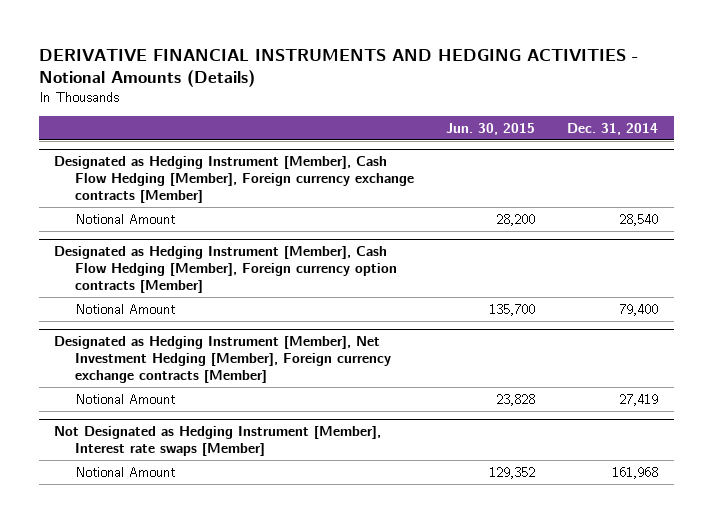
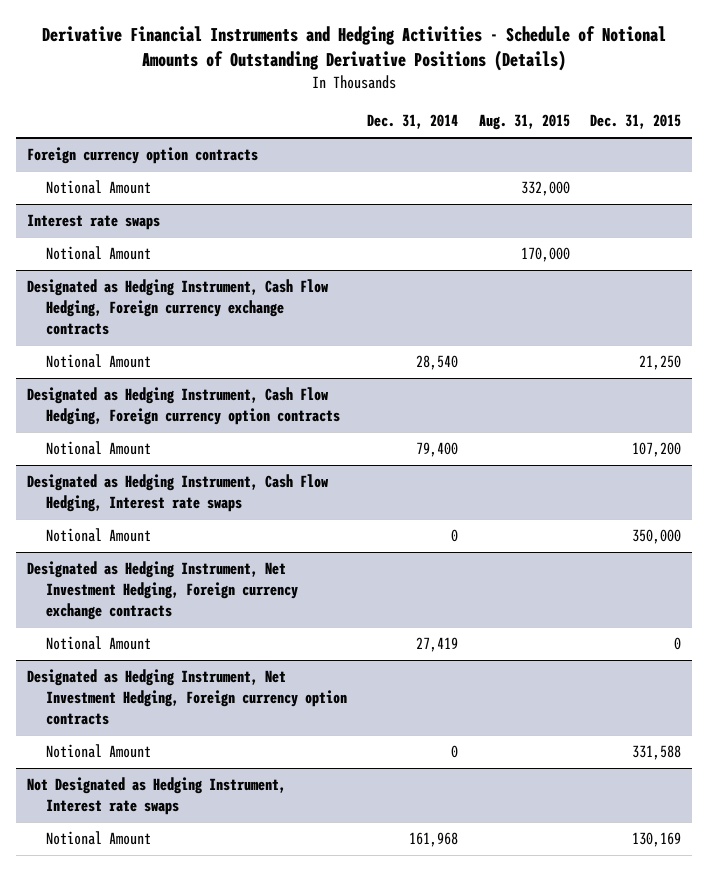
[38,48,638,87] DERIVATIVE FINANCIAL INSTRUMENTS AND HEDGING ACTIVITIES - Notional Amounts (Details) -> [41,26,666,72] Derivative Financial Instruments and Hedging Activities - Schedule of Notional Amounts of Outstanding Derivative Positions (Details)
[446,122,536,135] Jun. 30, 2015 -> none
none -> [478,114,570,131] Aug. 31, 2015
none -> [590,114,682,130] Dec. 31, 2015
none -> [26,147,258,165] Foreign currency option contracts
none -> [45,180,151,195] Notional Amount
none -> [26,214,160,231] Interest rate swaps
none -> [45,246,151,261] Notional Amount
[54,156,415,204] Designated as Hedging Instrument [Member], Cash Flow Hedging [Member], Foreign currency exchange contracts [Member] -> [26,279,329,335] Designated as Hedging Instrument, Cash Flow Hedging, Foreign currency exchange contracts
[54,246,398,294] Designated as Hedging Instrument [Member], Cash Flow Hedging [Member], Foreign currency option contracts [Member] -> [26,387,340,425] Designated as Hedging Instrument, Cash Flow Hedging, Foreign currency option contracts
none -> [26,474,329,512] Designated as Hedging Instrument, Cash Flow Hedging, Interest rate swaps
none -> [45,528,151,543] Notional Amount
[54,336,392,384] Designated as Hedging Instrument [Member], Net Investment Hedging [Member], Foreign currency exchange contracts [Member] -> [26,561,298,620] Designated as Hedging Instrument, Net Investment Hedging, Foreign currency exchange contracts
none -> [26,669,347,725] Designated as Hedging Instrument, Net Investment Hedging, Foreign currency option contracts
none -> [45,744,151,759] Notional Amount
[54,426,382,457] Not Designated as Hedging Instrument [Member], Interest rate swaps [Member] -> [26,777,286,815] Not Designated as Hedging Instrument, Interest rate swaps

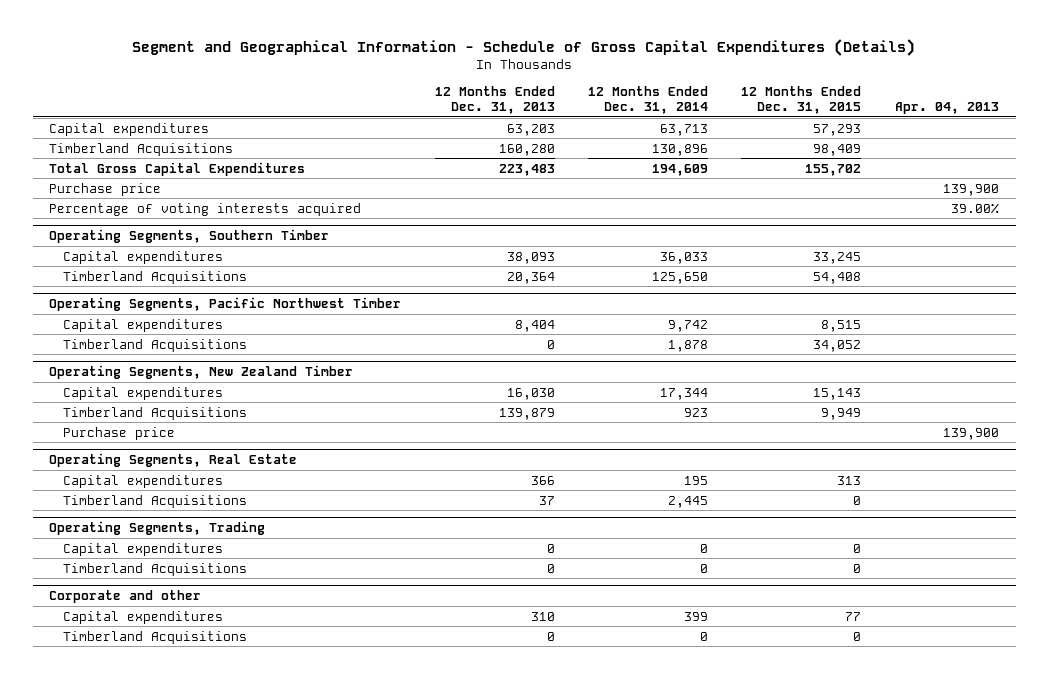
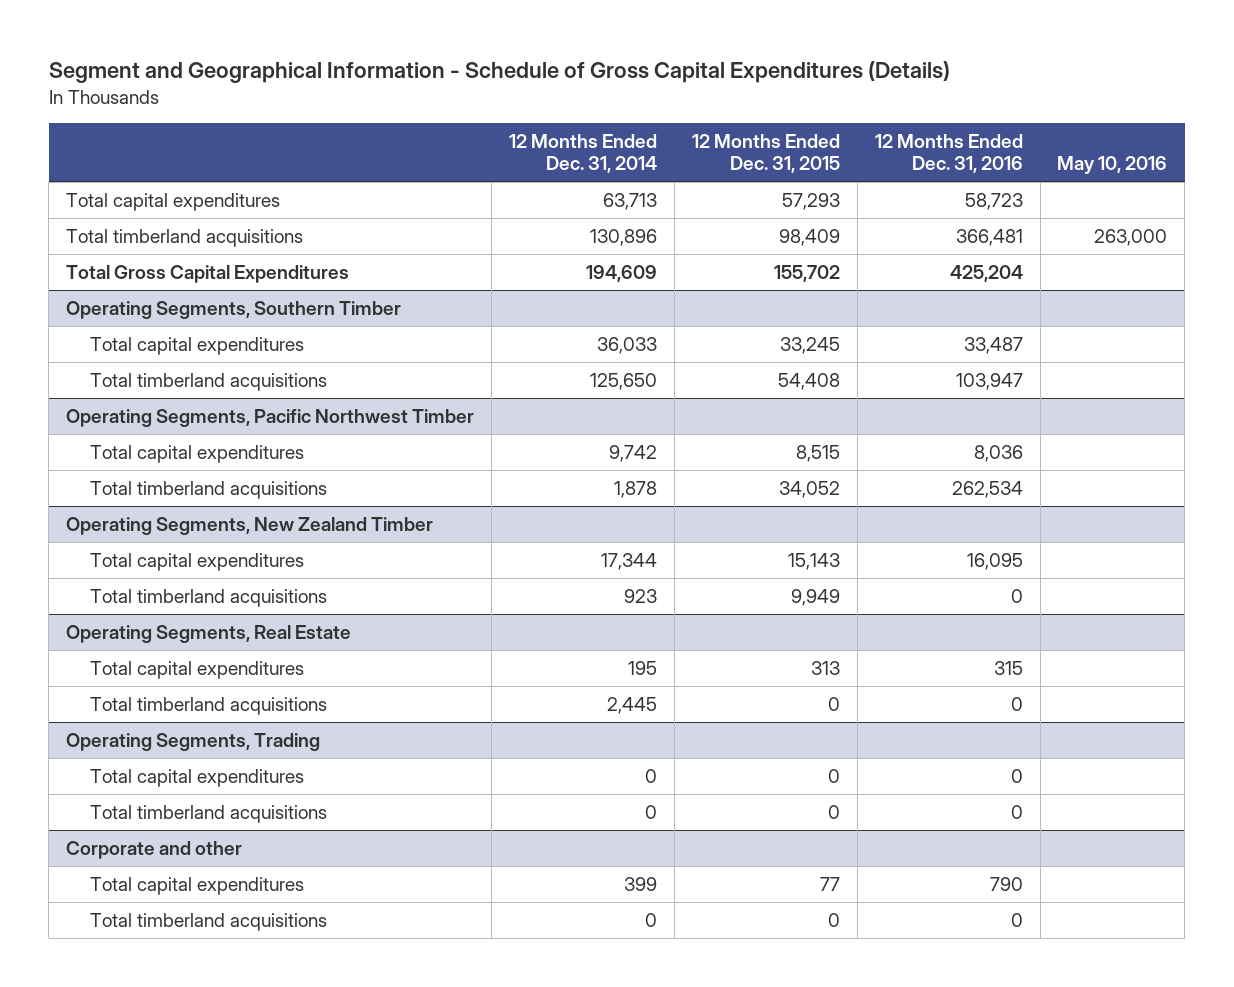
[434,85,555,114] 12 Months Ended Dec. 31, 2013 -> none
[894,101,999,114] Apr. 04, 2013 -> none
none -> [874,133,1023,173] 12 Months Ended Dec. 31, 2016
none -> [1057,155,1168,174] May 10, 2016
[49,122,210,136] Capital expenditures -> [66,193,281,212] Total capital expenditures
[49,142,234,156] Timberland Acquisitions -> [66,229,304,248] Total timberland acquisitions
[49,182,162,196] Purchase price -> none
[49,202,362,216] Percentage of voting interests acquired -> none
[62,250,223,264] Capital expenditures -> [89,337,304,356] Total capital expenditures
[62,270,247,284] Timberland Acquisitions -> [89,373,327,392] Total timberland acquisitions
[62,318,223,332] Capital expenditures -> [89,445,304,464] Total capital expenditures
[62,338,247,352] Timberland Acquisitions -> [89,481,327,500] Total timberland acquisitions
[62,426,175,440] Purchase price -> none
[62,386,223,400] Capital expenditures -> [89,553,304,572] Total capital expenditures
[62,406,247,420] Timberland Acquisitions -> [89,589,327,608] Total timberland acquisitions
[62,474,223,488] Capital expenditures -> [89,661,304,680] Total capital expenditures
[62,494,247,508] Timberland Acquisitions -> [89,697,327,716] Total timberland acquisitions
[62,542,223,556] Capital expenditures -> [89,769,304,788] Total capital expenditures
[62,562,247,576] Timberland Acquisitions -> [89,805,327,824] Total timberland acquisitions
[62,610,223,624] Capital expenditures -> [89,877,304,896] Total capital expenditures
[62,630,247,644] Timberland Acquisitions -> [89,913,327,932] Total timberland acquisitions

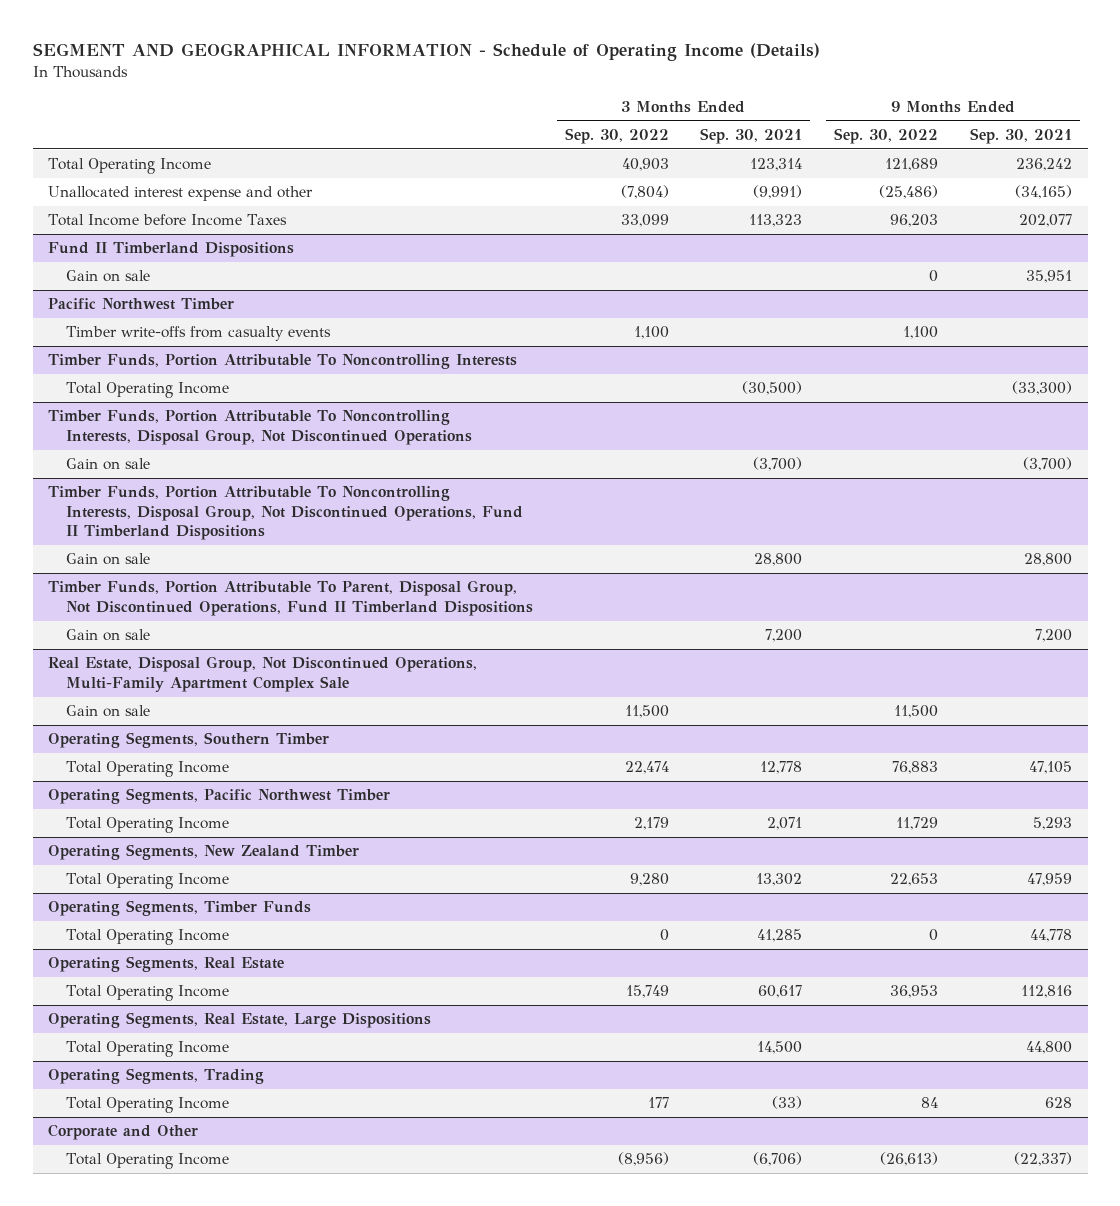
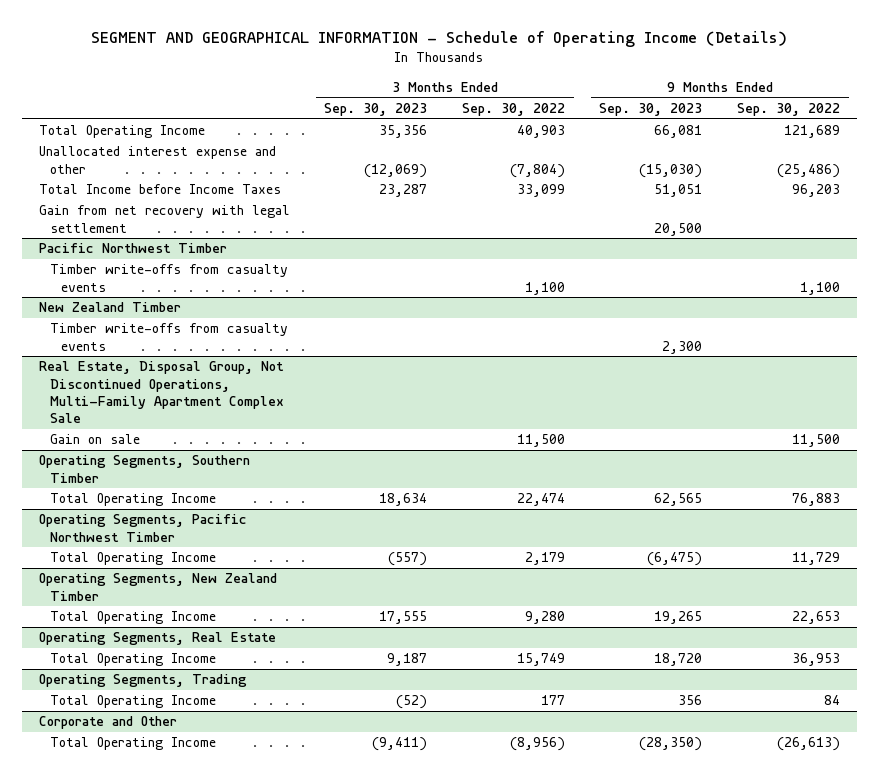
[700,127,803,144] Sep. 30, 2021 -> none
[969,127,1072,144] Sep. 30, 2021 -> none
none -> [324,102,428,116] Sep. 30, 2023
none -> [599,102,703,116] Sep. 30, 2023
[48,242,295,258] Fund II Timberland Dispositions -> none
[65,270,150,283] Gain on sale -> none
none -> [38,205,290,233] Gain from net recovery with legal settlement
[48,354,518,370] Timber Funds, Portion Attributable To Noncontrolling Interests -> none
[65,382,229,399] Total Operating Income -> none
[48,410,472,445] Timber Funds, Portion Attributable To Noncontrolling Interests, Disposal Group, Not Discontinued Operations -> none
[65,458,150,471] Gain on sale -> none
[48,486,523,541] Timber Funds, Portion Attributable To Noncontrolling Interests, Disposal Group, Not Discontinued Operations, Fund II Timberland Dispositions -> none
[65,553,150,566] Gain on sale -> none
[48,580,533,616] Timber Funds, Portion Attributable To Parent, Disposal Group, Not Discontinued Operations, Fund II Timberland Dispositions -> none
[65,629,150,642] Gain on sale -> none
none -> [38,302,181,313] New Zealand Timber
none -> [49,323,288,351] Timber write-offs from casualty events
[48,900,312,917] Operating Segments, Timber Funds -> none
[65,929,229,946] Total Operating Income -> none
[48,1012,432,1029] Operating Segments, Real Estate, Large Dispositions -> none
[65,1041,229,1058] Total Operating Income -> none

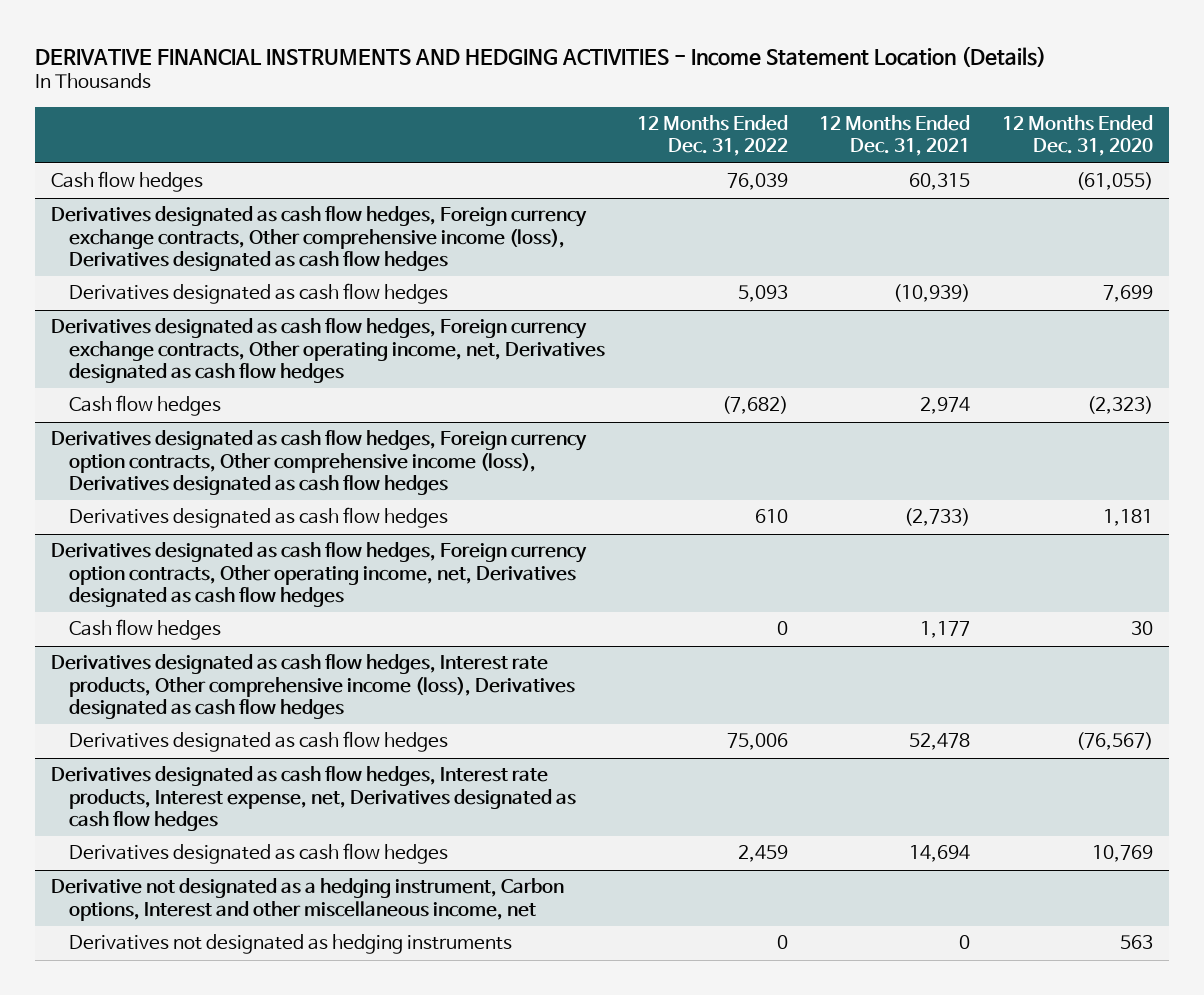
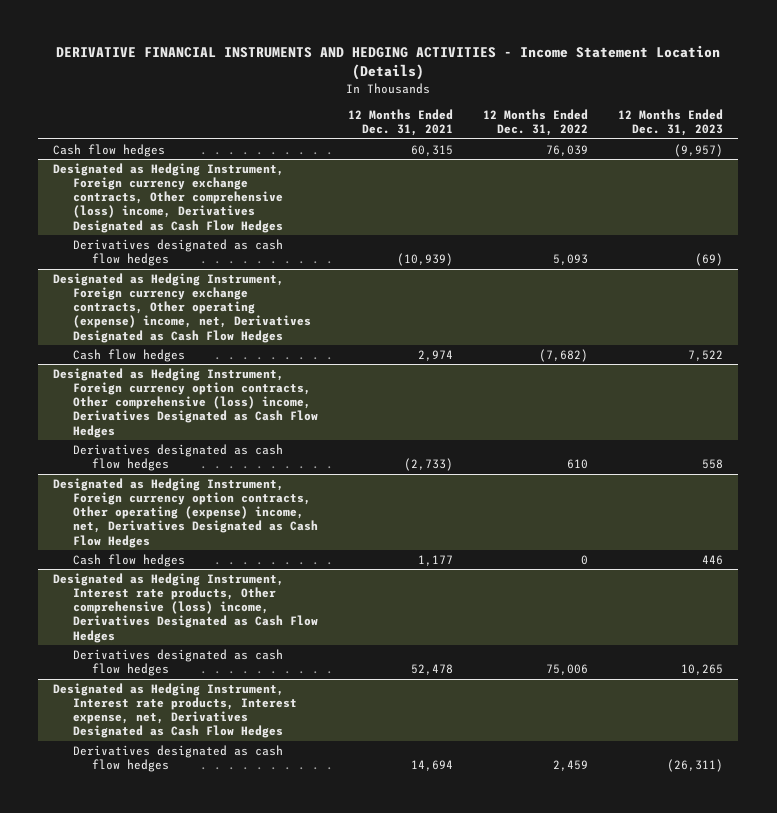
[1001,115,1153,157] 12 Months Ended Dec. 31, 2020 -> none
none -> [618,109,724,137] 12 Months Ended Dec. 31, 2023
[51,206,588,272] Derivatives designated as cash flow hedges, Foreign currency exchange contracts, Other comprehensive income (loss), Derivatives designated as cash flow hedges -> [53,162,285,233] Designated as Hedging Instrument, Foreign currency exchange contracts, Other comprehensive (loss) income, Derivatives Designated as Cash Flow Hedges
[51,318,605,384] Derivatives designated as cash flow hedges, Foreign currency exchange contracts, Other operating income, net, Derivatives designated as cash flow hedges -> [53,272,311,343] Designated as Hedging Instrument, Foreign currency exchange contracts, Other operating (expense) income, net, Derivatives Designated as Cash Flow Hedges
[51,430,588,496] Derivatives designated as cash flow hedges, Foreign currency option contracts, Other comprehensive income (loss), Derivatives designated as cash flow hedges -> [53,367,318,438] Designated as Hedging Instrument, Foreign currency option contracts, Other comprehensive (loss) income, Derivatives Designated as Cash Flow Hedges
[51,542,588,608] Derivatives designated as cash flow hedges, Foreign currency option contracts, Other operating income, net, Derivatives designated as cash flow hedges -> [53,477,318,548] Designated as Hedging Instrument, Foreign currency option contracts, Other operating (expense) income, net, Derivatives Designated as Cash Flow Hedges
[51,654,575,720] Derivatives designated as cash flow hedges, Interest rate products, Other comprehensive income (loss), Derivatives designated as cash flow hedges -> [53,572,318,643] Designated as Hedging Instrument, Interest rate products, Other comprehensive (loss) income, Derivatives Designated as Cash Flow Hedges
[51,766,576,832] Derivatives designated as cash flow hedges, Interest rate products, Interest expense, net, Derivatives designated as cash flow hedges -> [53,682,297,739] Designated as Hedging Instrument, Interest rate products, Interest expense, net, Derivatives Designated as Cash Flow Hedges
[51,878,565,921] Derivative not designated as a hedging instrument, Carbon options, Interest and other miscellaneous income, net -> none
[68,934,512,955] Derivatives not designated as hedging instruments -> none

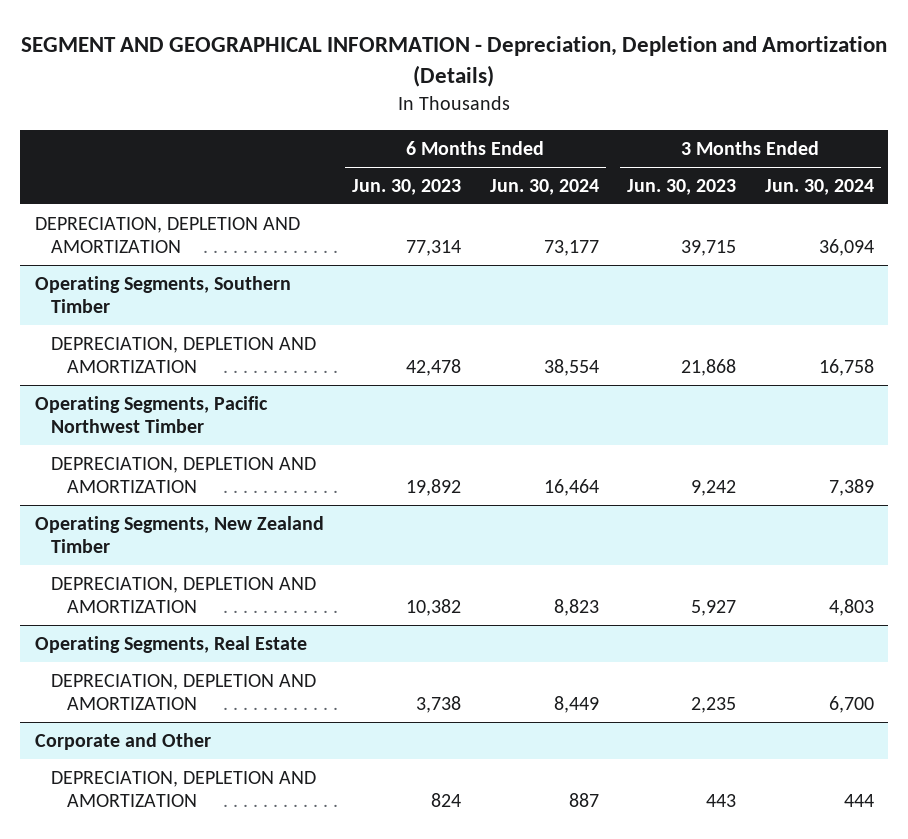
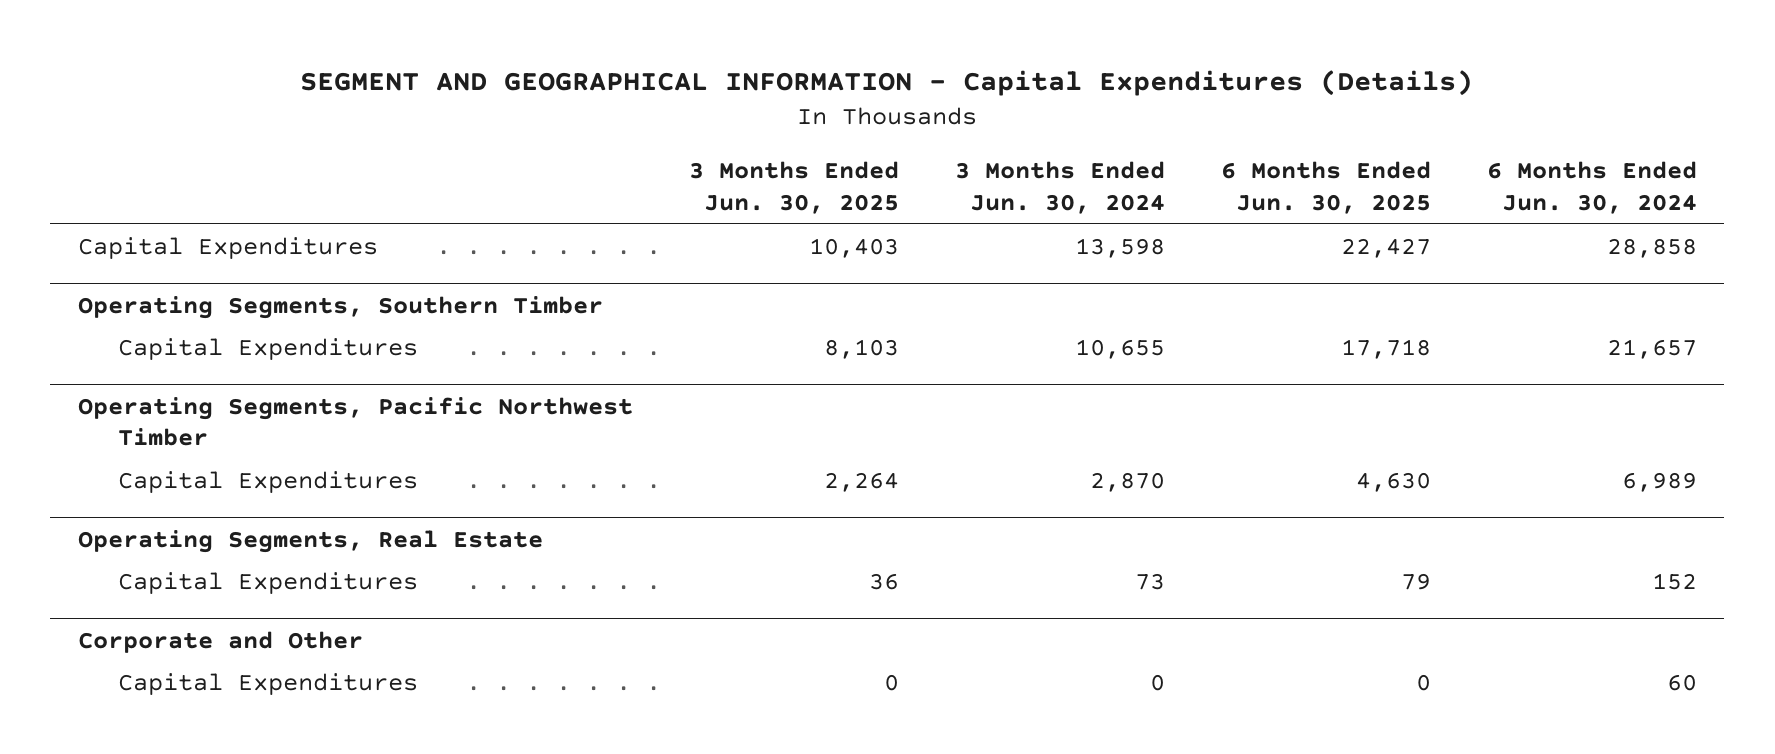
[21,35,888,87] SEGMENT AND GEOGRAPHICAL INFORMATION - Depreciation, Depletion and Amortization (Details) -> [300,69,1474,96] SEGMENT AND GEOGRAPHICAL INFORMATION - Capital Expenditures (Details)
[352,179,462,196] Jun. 30, 2023 -> none
[627,179,737,196] Jun. 30, 2023 -> none
none -> [689,161,900,214] 3 Months Ended Jun. 30, 2025
none -> [1220,161,1431,214] 6 Months Ended Jun. 30, 2025
[34,216,300,254] DEPRECIATION, DEPLETION AND AMORTIZATION -> none
none -> [78,236,379,259] Capital Expenditures
[50,336,316,374] DEPRECIATION, DEPLETION AND AMORTIZATION -> none
none -> [117,337,418,360] Capital Expenditures
[50,456,316,494] DEPRECIATION, DEPLETION AND AMORTIZATION -> none
[34,515,324,554] Operating Segments, New Zealand Timber -> none
[50,576,316,614] DEPRECIATION, DEPLETION AND AMORTIZATION -> none
none -> [117,470,418,493] Capital Expenditures
[50,673,316,711] DEPRECIATION, DEPLETION AND AMORTIZATION -> none
none -> [117,571,418,594] Capital Expenditures
[50,770,316,808] DEPRECIATION, DEPLETION AND AMORTIZATION -> none
none -> [117,672,418,695] Capital Expenditures

